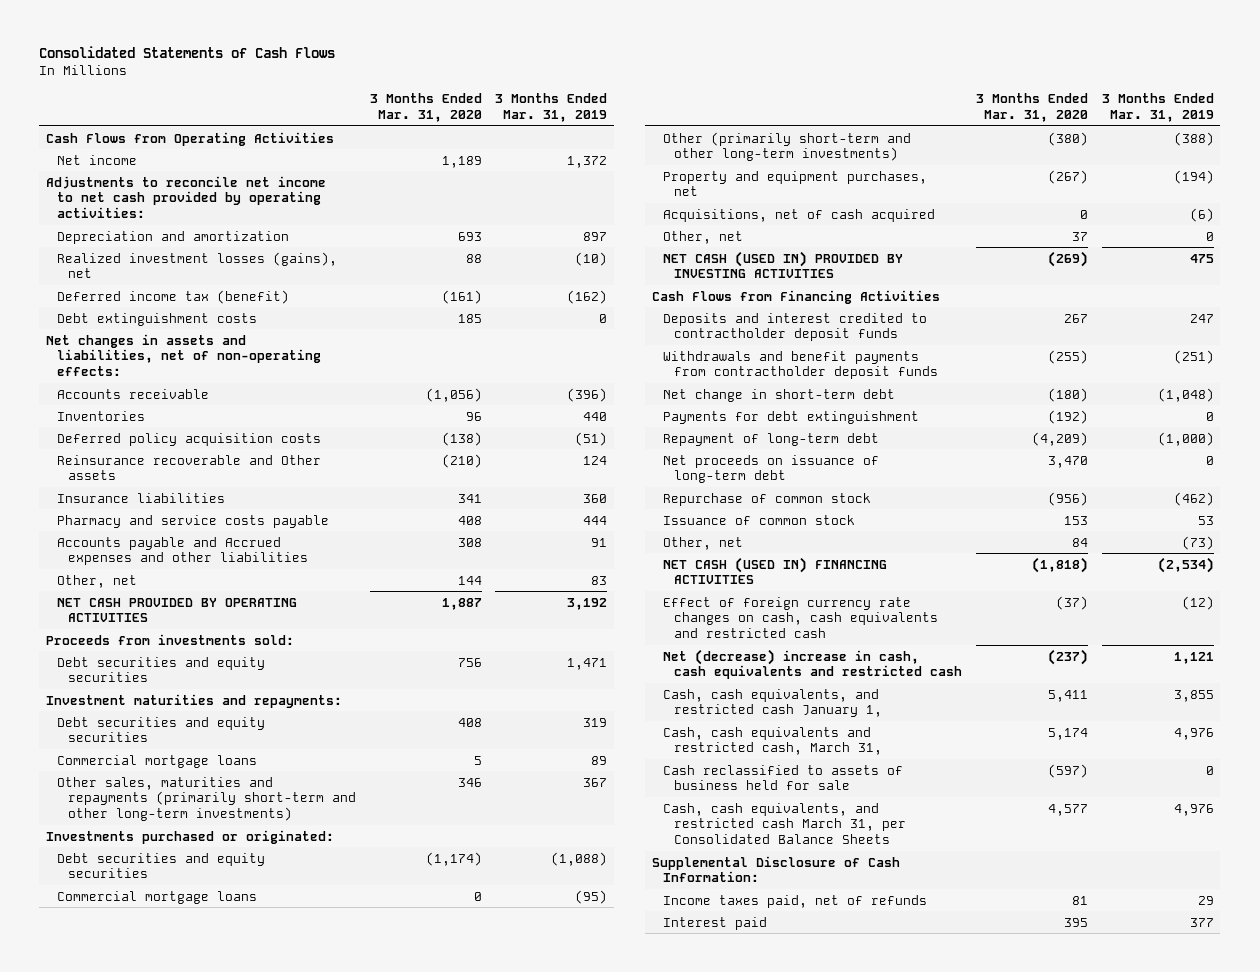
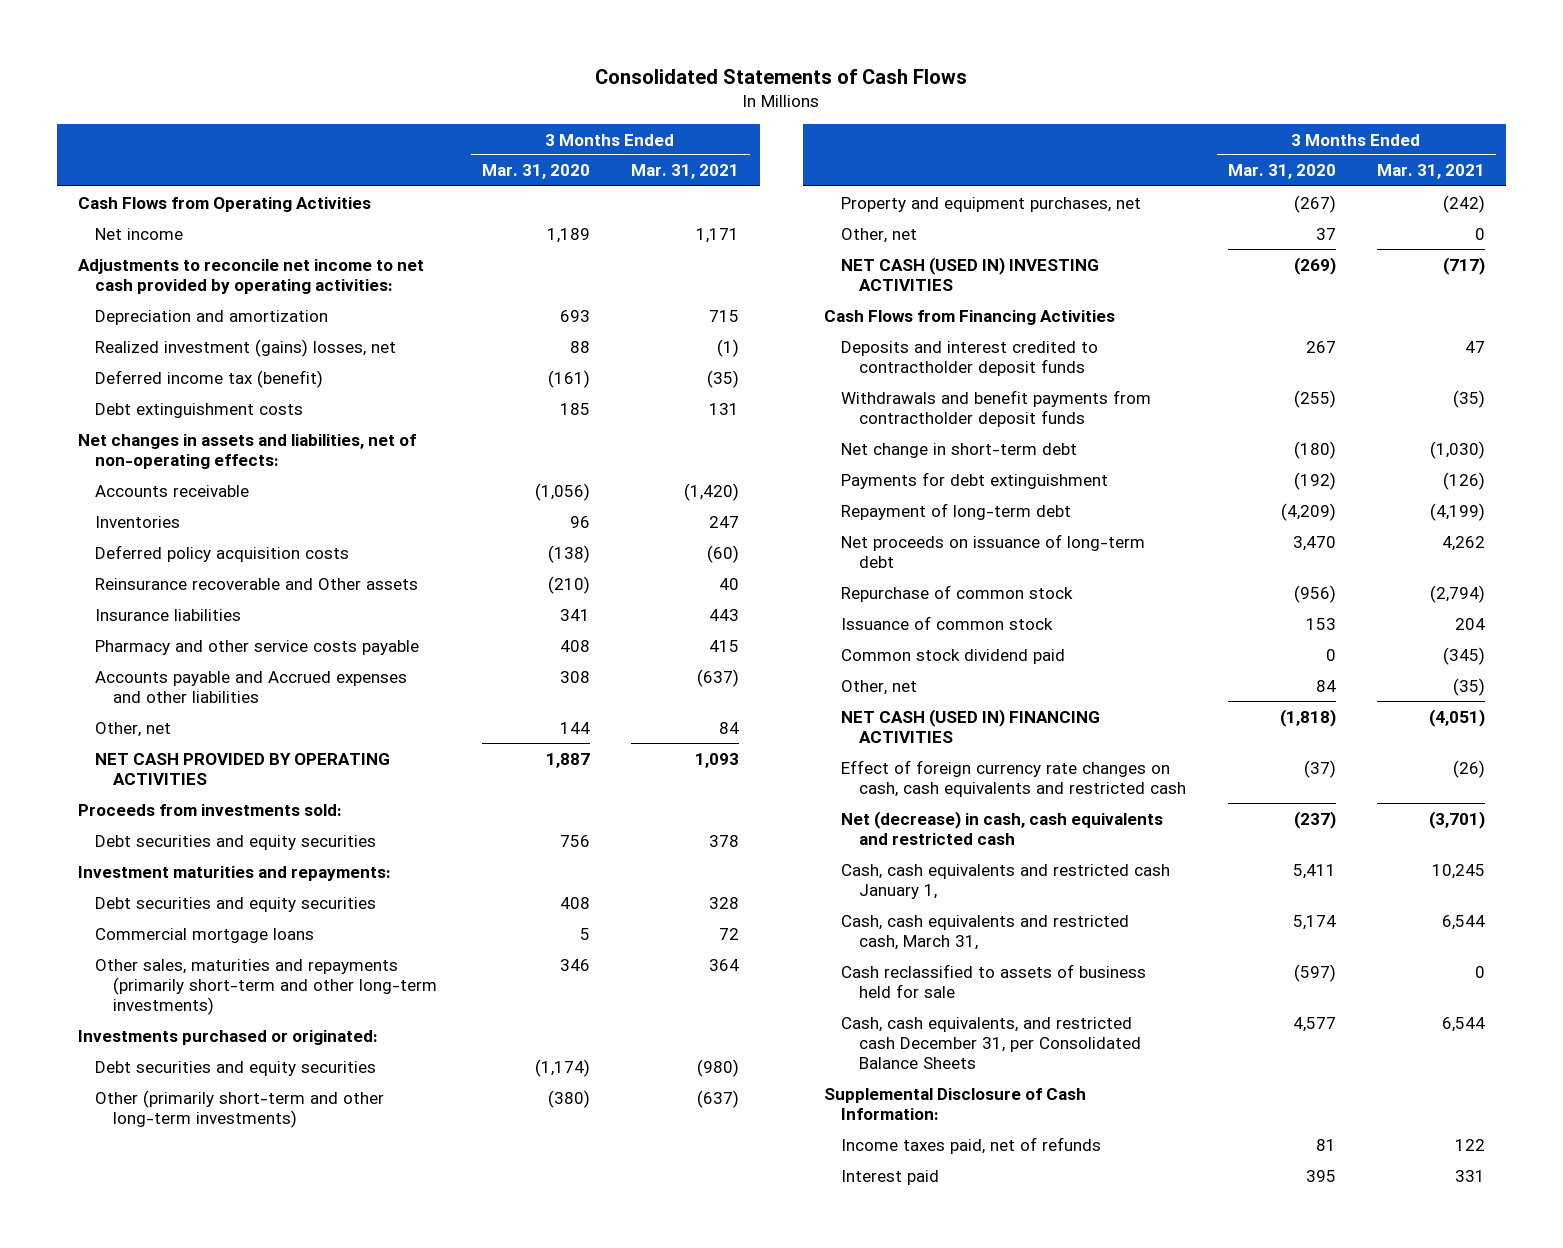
[495,92,608,122] 3 Months Ended Mar. 31, 2019 -> none
none -> [631,164,740,180] Mar. 31, 2021
[56,251,337,279] Realized investment losses (gains), net -> [95,338,397,357] Realized investment (gains) losses, net
[56,514,329,528] Pharmacy and service costs payable -> [95,639,420,655] Pharmacy and other service costs payable
[56,890,257,904] Commercial mortgage loans -> none
[662,208,935,222] Acquisitions, net of cash acquired -> none
[662,250,903,279] NET CASH (USED IN) PROVIDED BY INVESTING ACTIVITIES -> [841,256,1100,291] NET CASH (USED IN) INVESTING ACTIVITIES
none -> [841,648,1066,664] Common stock dividend paid
[662,648,962,680] Net (decrease) increase in cash, cash equivalents and restricted cash -> [841,810,1164,845] Net (decrease) in cash, cash equivalents and restricted cash
[662,688,882,718] Cash, cash equivalents, and restricted cash January 1, -> [841,863,1171,899] Cash, cash equivalents and restricted cash January 1,
[662,802,906,845] Cash, cash equivalents, and restricted cash March 31, per Consolidated Balance Sheets -> [841,1016,1141,1069] Cash, cash equivalents, and restricted cash December 31, per Consolidated Balance Sheets

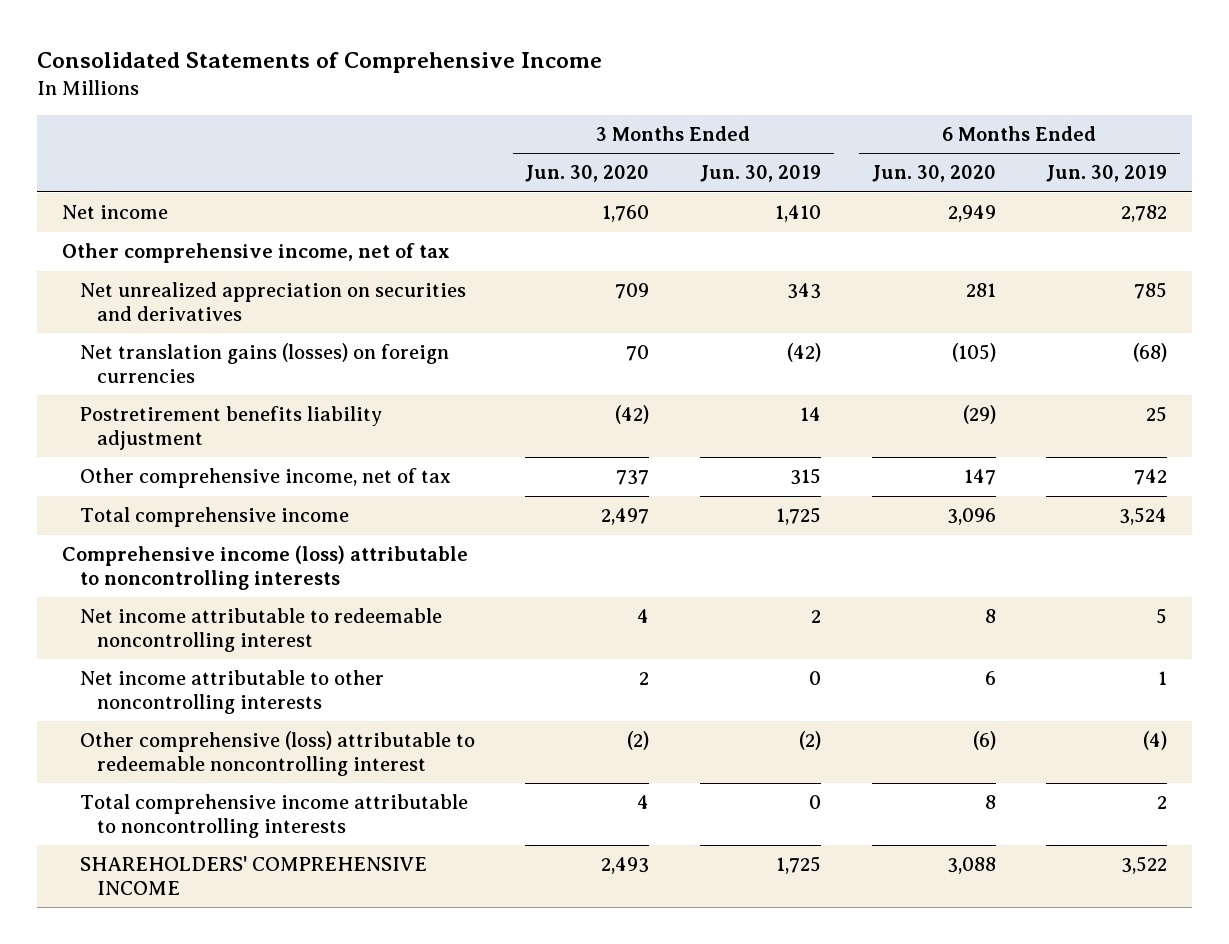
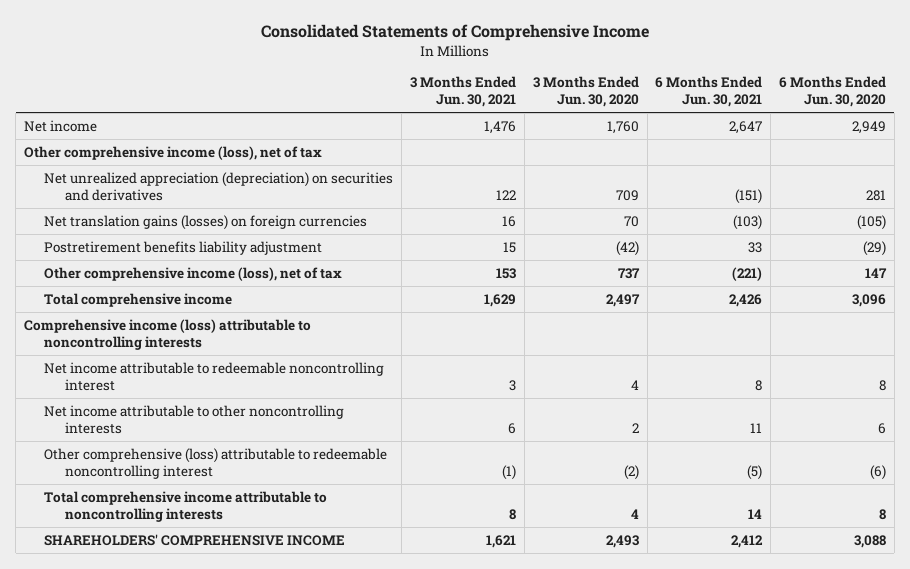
[699,165,821,183] Jun. 30, 2019 -> none
[1046,165,1168,183] Jun. 30, 2019 -> none
none -> [410,76,517,107] 3 Months Ended Jun. 30, 2021
none -> [655,76,763,107] 6 Months Ended Jun. 30, 2021
[62,243,451,264] Other comprehensive income, net of tax -> [24,145,323,160] Other comprehensive income (loss), net of tax
[79,282,466,321] Net unrealized appreciation on securities and derivatives -> [44,171,394,201] Net unrealized appreciation (depreciation) on securities and derivatives
[79,468,451,489] Other comprehensive income, net of tax -> [44,266,343,281] Other comprehensive income (loss), net of tax

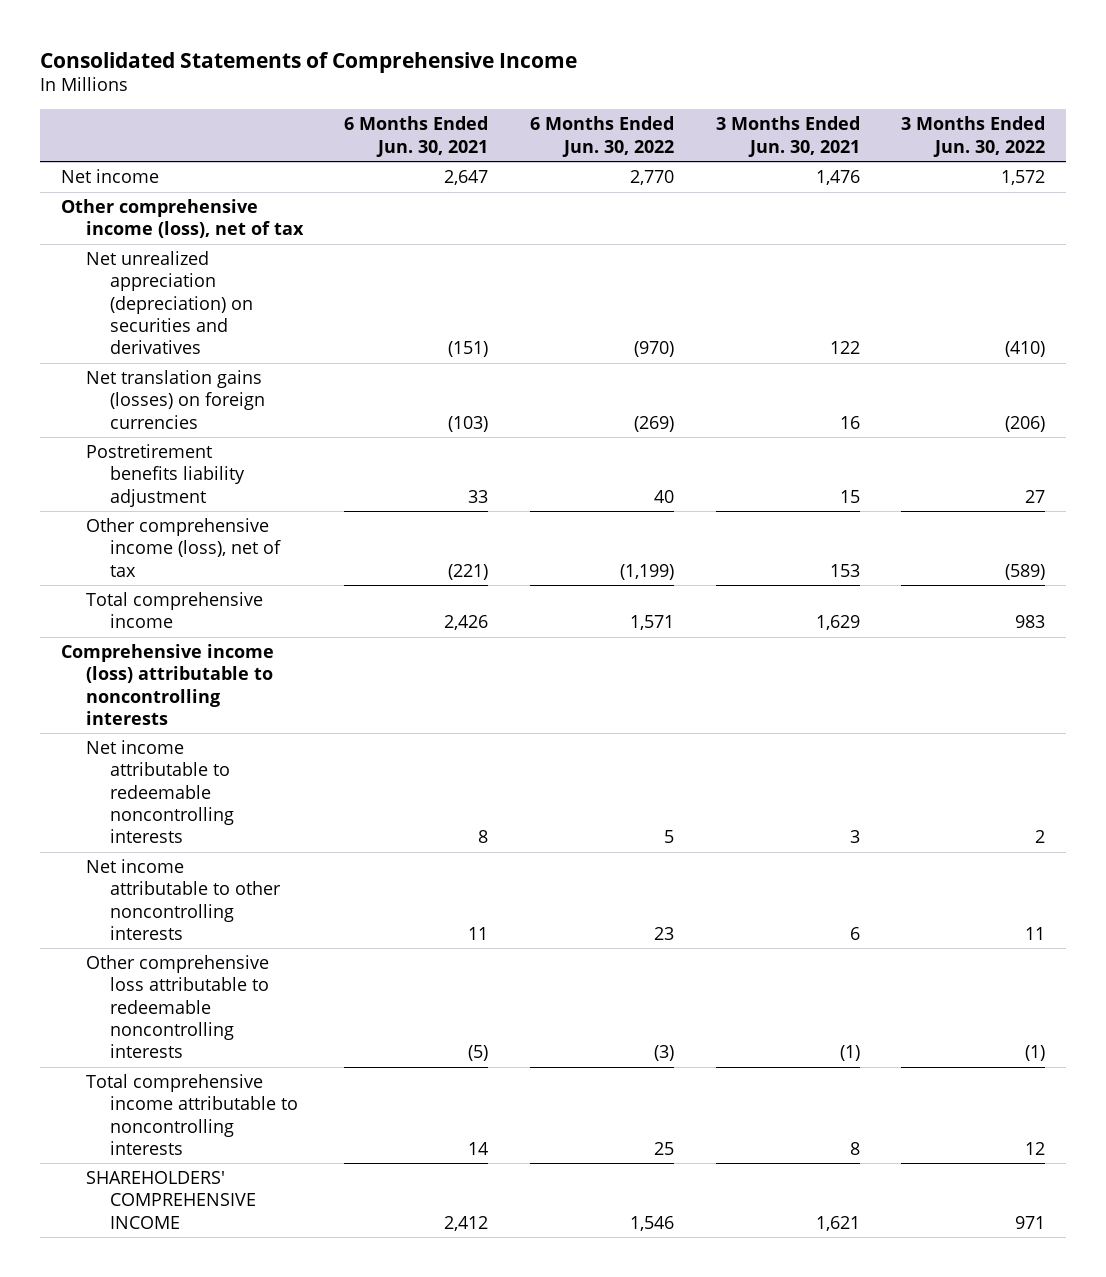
[532,76,639,107] 3 Months Ended Jun. 30, 2020 -> none
[779,76,887,107] 6 Months Ended Jun. 30, 2020 -> none
none -> [530,116,675,157] 6 Months Ended Jun. 30, 2022
none -> [901,116,1046,157] 3 Months Ended Jun. 30, 2022
[44,361,385,391] Net income attributable to redeemable noncontrolling interest -> [85,740,235,844] Net income attributable to redeemable noncontrolling interests
[44,447,388,479] Other comprehensive (loss) attributable to redeemable noncontrolling interest -> [85,955,270,1059] Other comprehensive loss attributable to redeemable noncontrolling interests

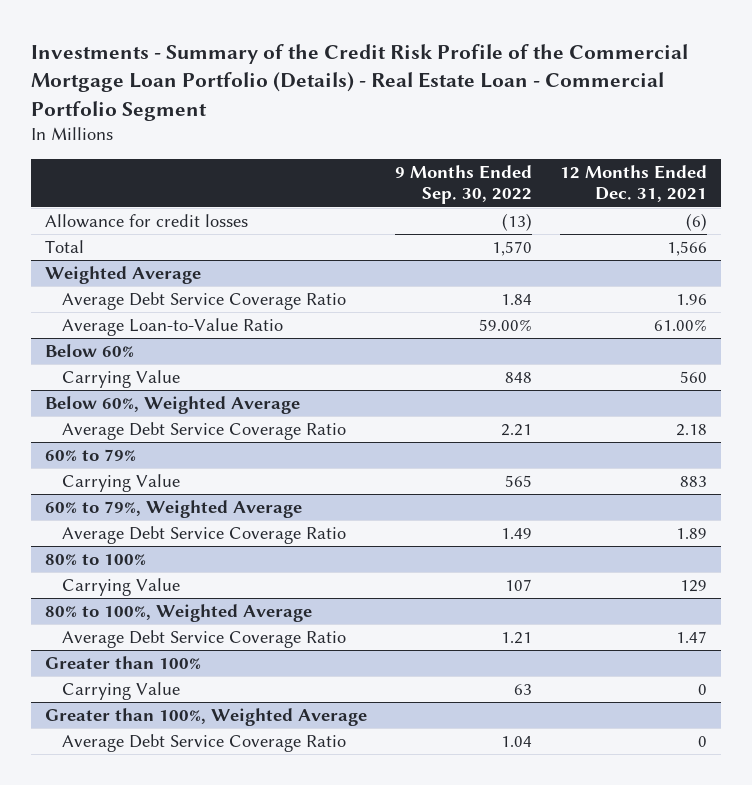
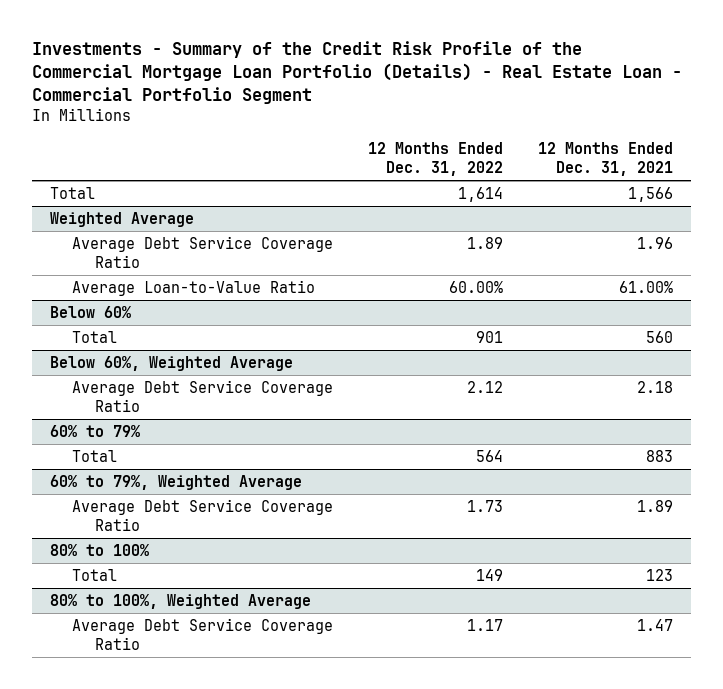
[394,164,532,205] 9 Months Ended Sep. 30, 2022 -> none
none -> [368,142,504,176] 12 Months Ended Dec. 31, 2022
[44,214,248,229] Allowance for credit losses -> none
[61,370,180,389] Carrying Value -> none
none -> [72,330,118,343] Total
[61,474,180,493] Carrying Value -> [72,449,118,462] Total
[61,578,180,597] Carrying Value -> none
none -> [72,568,118,581] Total
[44,656,201,670] Greater than 100% -> none
[61,682,180,701] Carrying Value -> none
[44,708,367,727] Greater than 100%, Weighted Average -> none
[61,734,346,753] Average Debt Service Coverage Ratio -> none

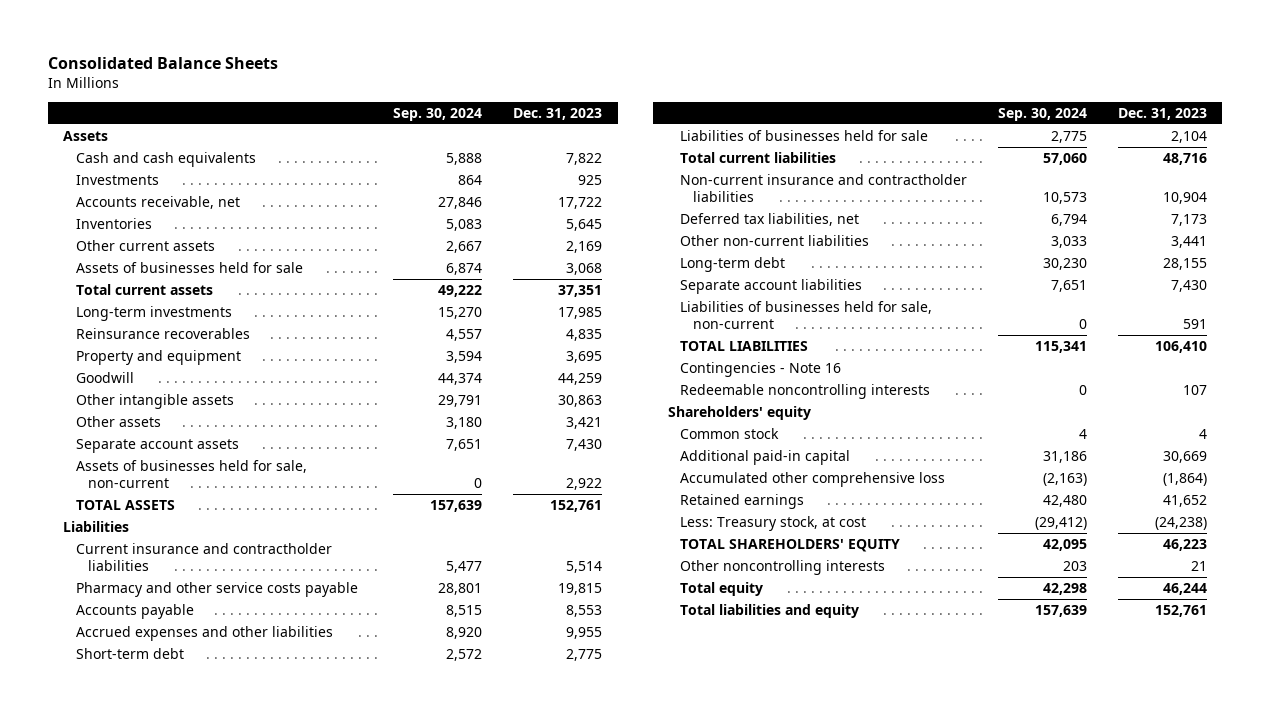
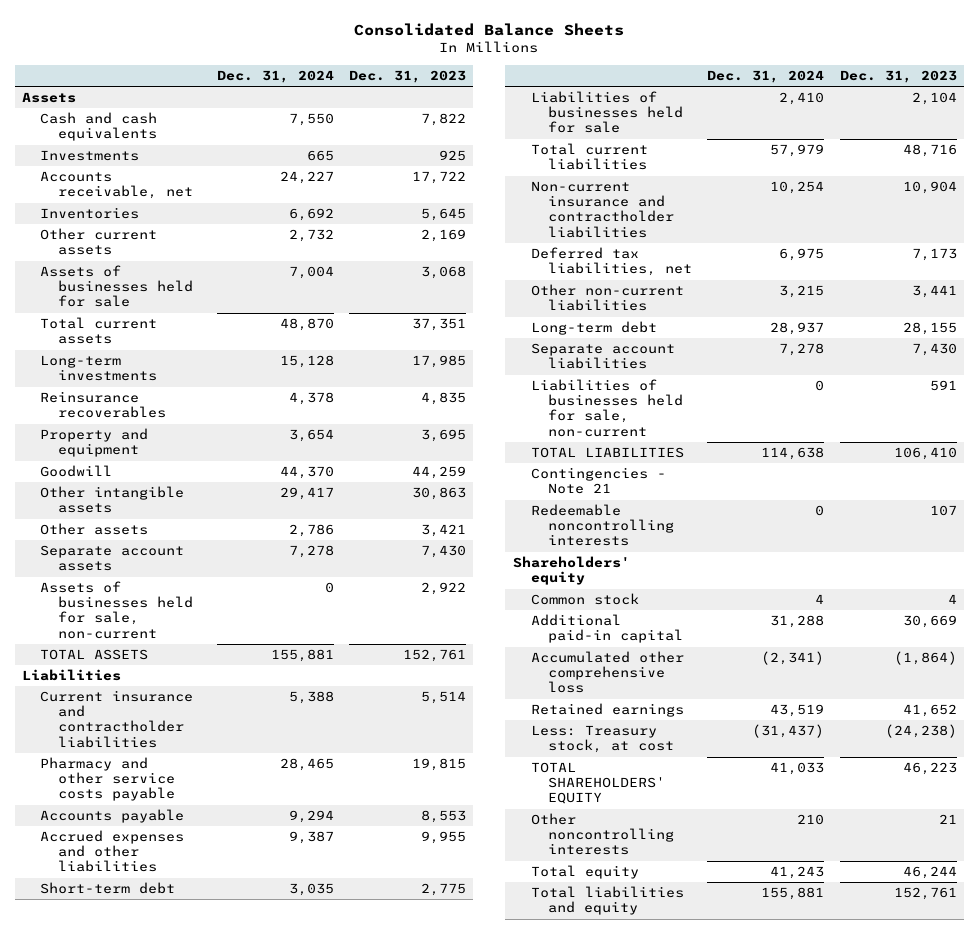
[393,108,483,122] Sep. 30, 2024 -> none
none -> [216,69,334,83] Dec. 31, 2024
[680,361,842,377] Contingencies - Note 16 -> [530,467,666,495] Contingencies - Note 21

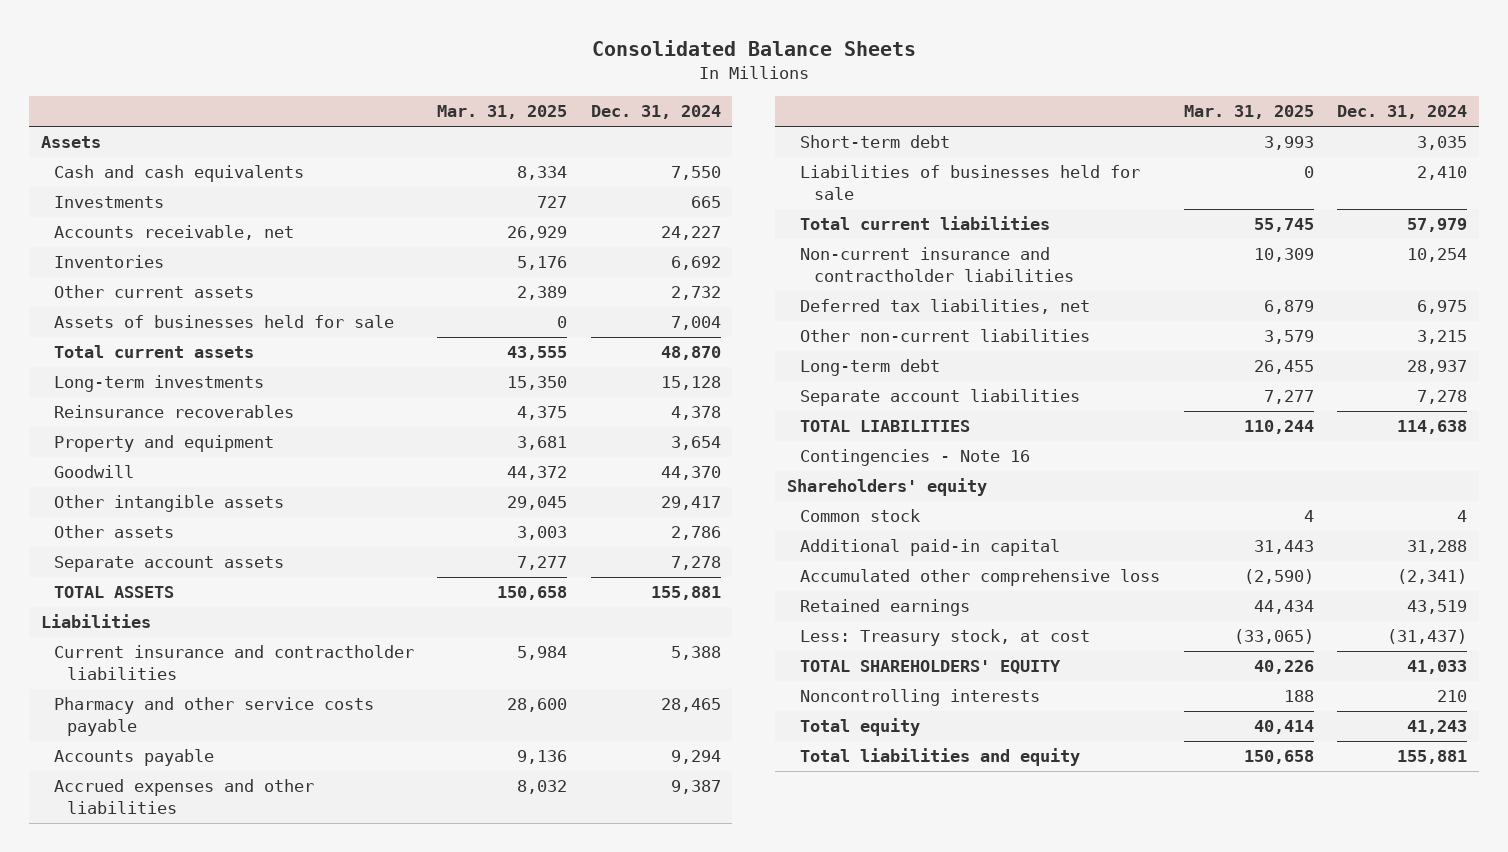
[348,69,466,83] Dec. 31, 2023 -> none
none -> [437,105,568,120] Mar. 31, 2025
[40,581,193,639] Assets of businesses held for sale, non-current -> none
[530,379,684,437] Liabilities of businesses held for sale, non-current -> none
[530,504,675,547] Redeemable noncontrolling interests -> none
[530,467,666,495] Contingencies - Note 21 -> [800,449,1031,467] Contingencies - Note 16
[530,813,675,856] Other noncontrolling interests -> [800,689,1041,707] Noncontrolling interests

